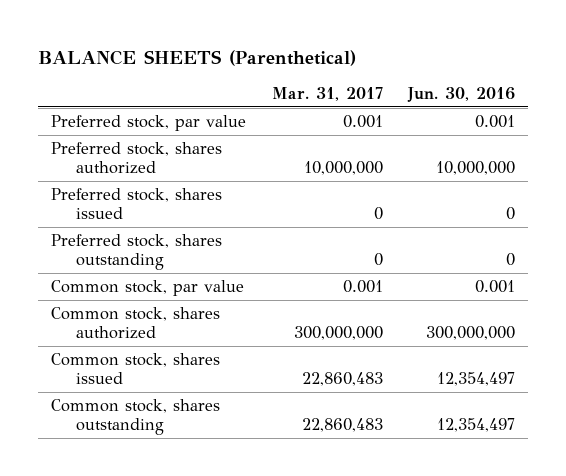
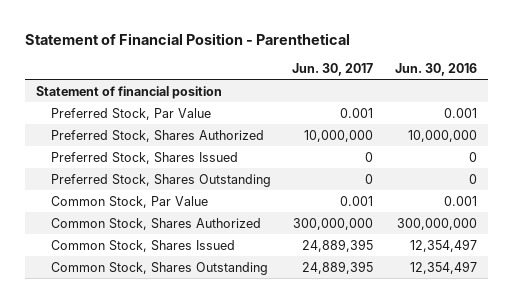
[38,49,357,66] BALANCE SHEETS (Parenthetical) -> [25,32,351,45] Statement of Financial Position - Parenthetical
[271,87,383,102] Mar. 31, 2017 -> none
none -> [292,62,374,76] Jun. 30, 2017
none -> [36,85,223,99] Statement of financial position
[51,115,247,132] Preferred stock, par value -> [50,107,211,120] Preferred Stock, Par Value
[51,142,223,175] Preferred stock, shares authorized -> [50,129,264,142] Preferred Stock, Shares Authorized
[51,188,223,220] Preferred stock, shares issued -> [50,151,238,164] Preferred Stock, Shares Issued
[51,234,223,271] Preferred stock, shares outstanding -> [50,173,271,187] Preferred Stock, Shares Outstanding
[51,280,245,297] Common stock, par value -> [50,195,208,208] Common Stock, Par Value
[51,307,221,340] Common stock, shares authorized -> [50,217,261,230] Common Stock, Shares Authorized
[51,353,221,385] Common stock, shares issued -> [50,239,235,252] Common Stock, Shares Issued
[51,399,221,436] Common stock, shares outstanding -> [50,261,268,275] Common Stock, Shares Outstanding

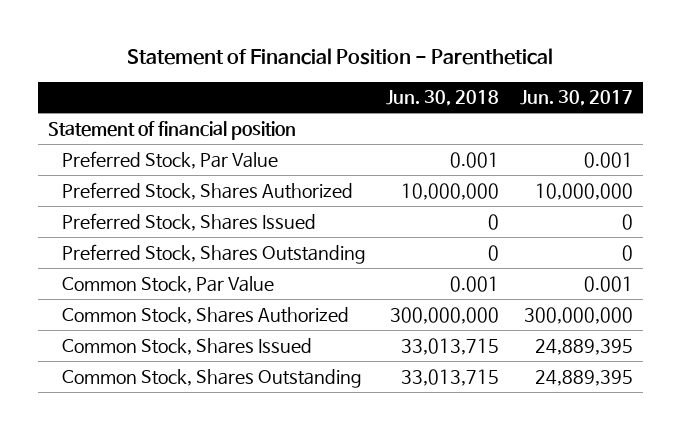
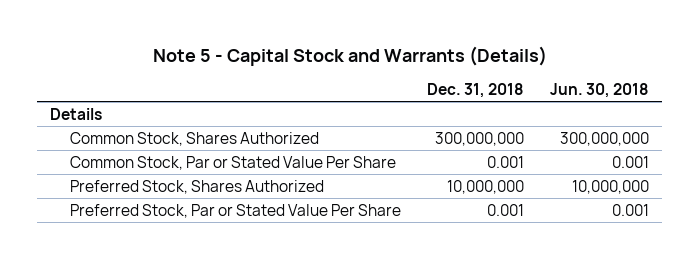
[127,48,554,66] Statement of Financial Position - Parenthetical -> [152,45,547,66] Note 5 - Capital Stock and Warrants (Details)
[519,90,633,107] Jun. 30, 2017 -> none
none -> [427,82,525,98] Dec. 31, 2018
[47,120,296,140] Statement of financial position -> none
[61,150,278,169] Preferred Stock, Par Value -> none
[61,212,316,231] Preferred Stock, Shares Issued -> none
[61,243,366,264] Preferred Stock, Shares Outstanding -> none
[61,275,274,293] Common Stock, Par Value -> none
none -> [50,107,103,120] Details
[61,337,312,355] Common Stock, Shares Issued -> none
[61,368,362,388] Common Stock, Shares Outstanding -> none
none -> [70,155,397,170] Common Stock, Par or Stated Value Per Share
[61,181,353,200] Preferred Stock, Shares Authorized -> [70,179,325,194] Preferred Stock, Shares Authorized
none -> [70,203,402,218] Preferred Stock, Par or Stated Value Per Share

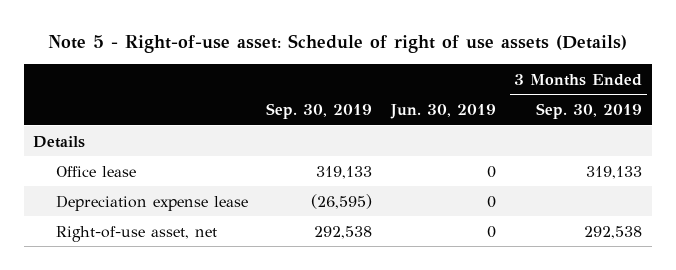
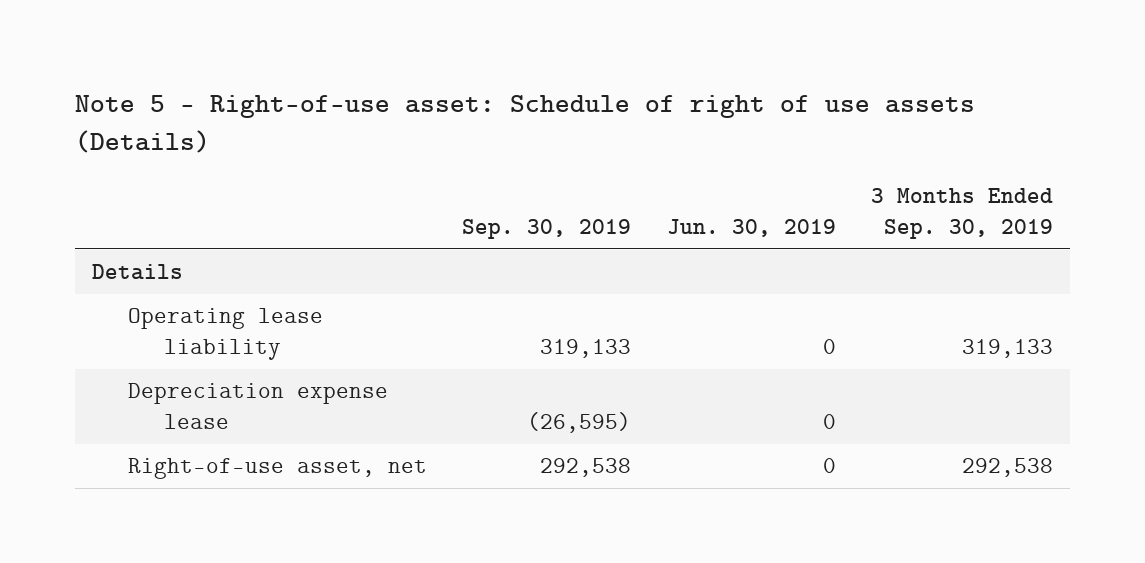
[55,165,136,177] Office lease -> [128,308,324,361] Operating lease liability

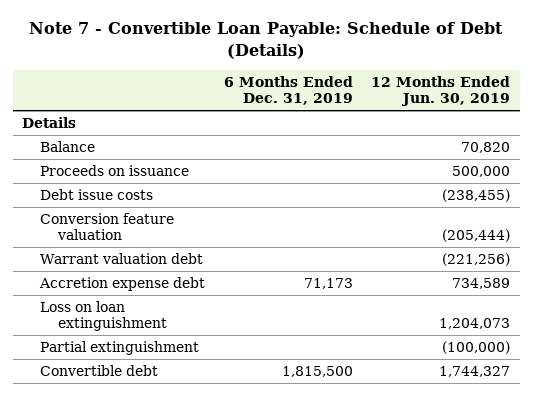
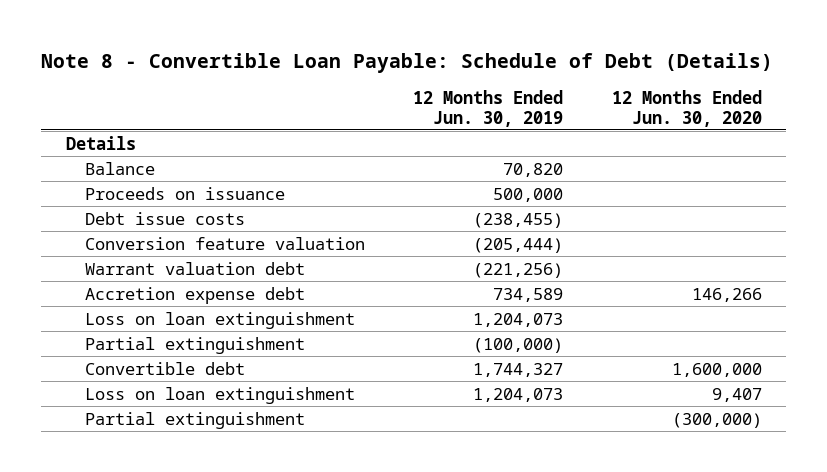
[29,22,504,60] Note 7 - Convertible Loan Payable: Schedule of Debt (Details) -> [41,53,774,74] Note 8 - Convertible Loan Payable: Schedule of Debt (Details)
[223,76,353,106] 6 Months Ended Dec. 31, 2019 -> none
none -> [611,89,762,127] 12 Months Ended Jun. 30, 2020
none -> [85,386,356,404] Loss on loan extinguishment
none -> [85,411,306,429] Partial extinguishment

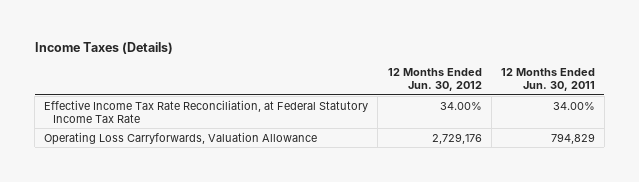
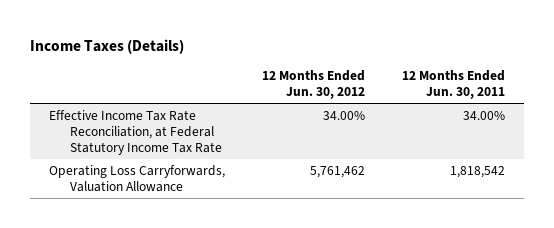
[431,132,482,144] 2,729,176 -> [309,165,365,178] 5,761,462
[550,132,595,144] 794,829 -> [450,165,506,178] 1,818,542

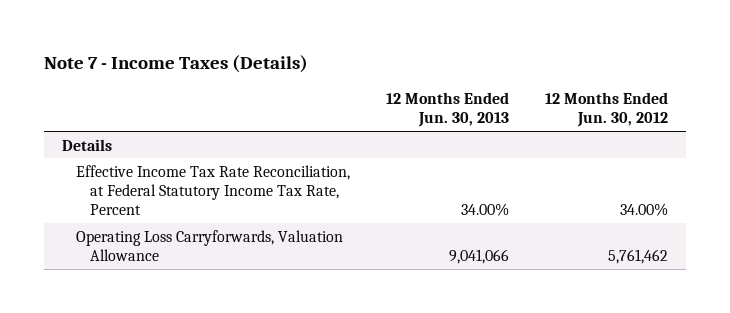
[29,38,184,54] Income Taxes (Details) -> [44,55,309,74] Note 7 - Income Taxes (Details)
[402,70,506,100] 12 Months Ended Jun. 30, 2011 -> none
none -> [385,91,509,128] 12 Months Ended Jun. 30, 2013
none -> [62,138,113,151] Details
[48,109,222,156] Effective Income Tax Rate Reconciliation, at Federal Statutory Income Tax Rate -> [76,164,351,216] Effective Income Tax Rate Reconciliation, at Federal Statutory Income Tax Rate, Percent

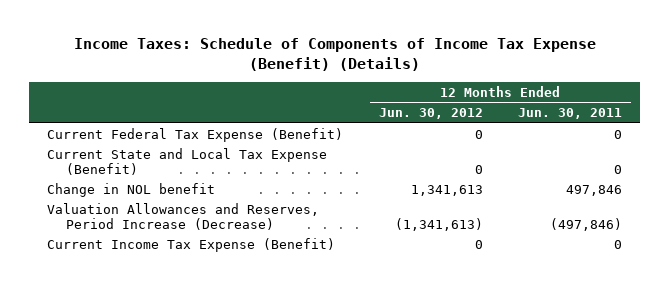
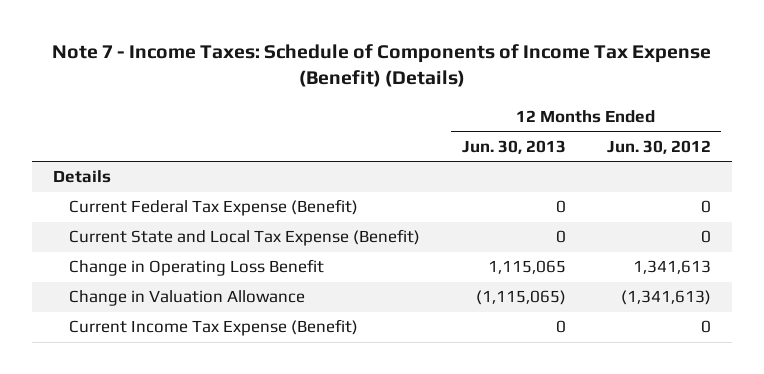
[73,38,596,72] Income Taxes: Schedule of Components of Income Tax Expense (Benefit) (Details) -> [52,44,712,88] Note 7 - Income Taxes: Schedule of Components of Income Tax Expense (Benefit) (Details)
[517,108,622,120] Jun. 30, 2011 -> none
none -> [461,139,566,154] Jun. 30, 2013
none -> [53,170,112,184] Details
[47,182,216,197] Change in NOL benefit -> [69,259,325,277] Change in Operating Loss Benefit
[47,202,320,230] Valuation Allowances and Reserves, Period Increase (Decrease) -> [69,290,306,307] Change in Valuation Allowance

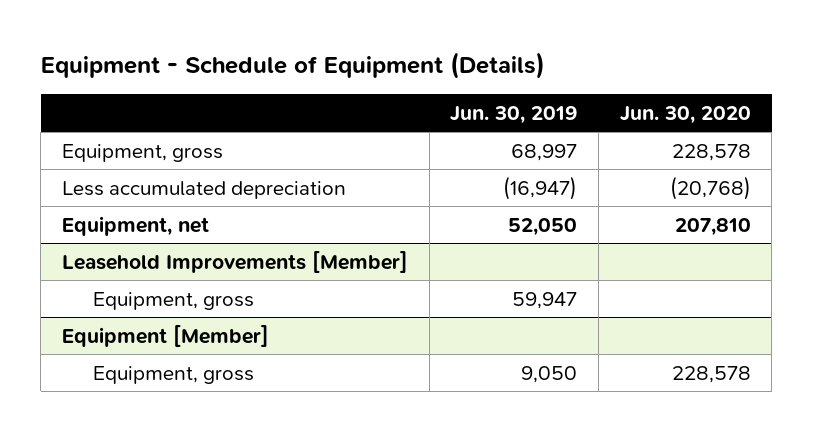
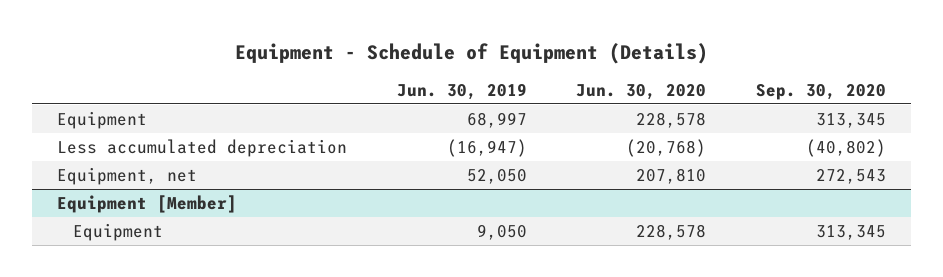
none -> [756,83,887,100] Sep. 30, 2020
[61,143,223,162] Equipment, gross -> [57,110,148,129] Equipment
[61,250,408,273] Leasehold Improvements [Member] -> none
[92,291,254,310] Equipment, gross -> none
[92,365,254,384] Equipment, gross -> [73,222,164,241] Equipment

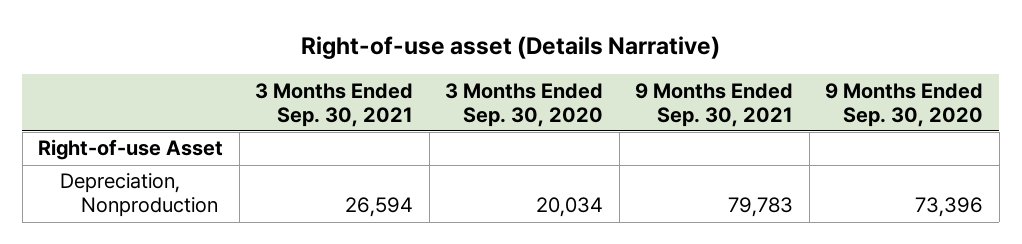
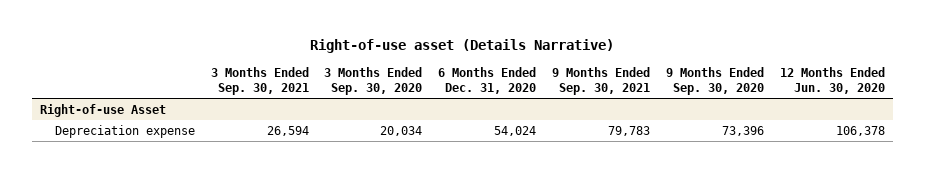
none -> [438,67,537,95] 6 Months Ended Dec. 31, 2020
none -> [779,67,885,95] 12 Months Ended Jun. 30, 2020
[59,173,219,218] Depreciation, Nonproduction -> [54,125,195,139] Depreciation expense

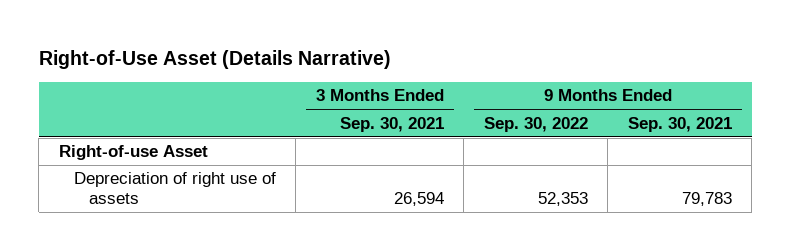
[310,39,615,54] Right-of-use asset (Details Narrative) -> [38,49,391,69] Right-of-Use Asset (Details Narrative)
[324,67,423,96] 3 Months Ended Sep. 30, 2020 -> none
[438,67,537,95] 6 Months Ended Dec. 31, 2020 -> none
[666,67,765,96] 9 Months Ended Sep. 30, 2020 -> none
[779,67,885,95] 12 Months Ended Jun. 30, 2020 -> none
none -> [483,116,588,132] Sep. 30, 2022
[54,125,195,139] Depreciation expense -> [73,172,276,205] Depreciation of right use of assets

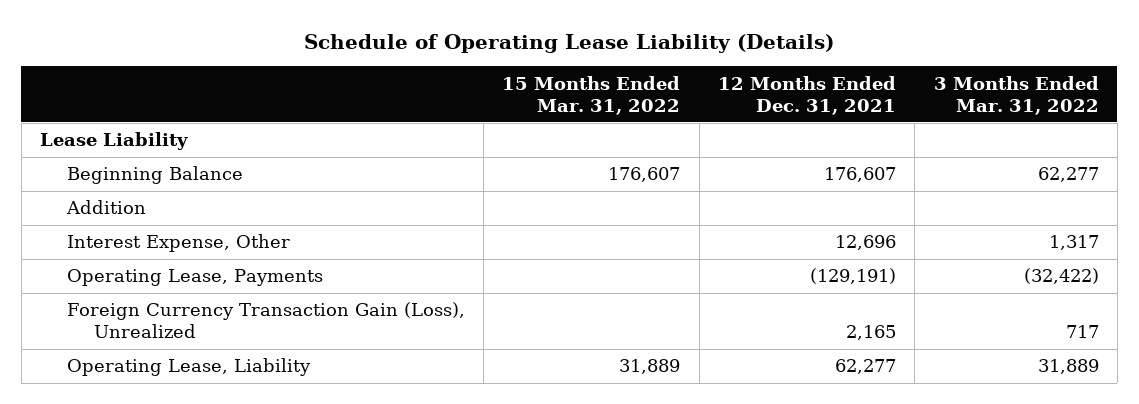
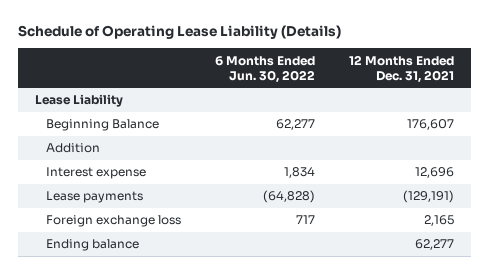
[502,75,681,115] 15 Months Ended Mar. 31, 2022 -> none
[933,75,1099,115] 3 Months Ended Mar. 31, 2022 -> none
none -> [214,55,315,83] 6 Months Ended Jun. 30, 2022
[66,234,290,253] Interest Expense, Other -> [45,167,146,180] Interest expense
[66,269,323,287] Operating Lease, Payments -> [45,191,143,204] Lease payments
[66,302,465,339] Foreign Currency Transaction Gain (Loss), Unrealized -> [45,215,181,228] Foreign exchange loss
[66,358,311,377] Operating Lease, Liability -> [45,239,139,252] Ending balance

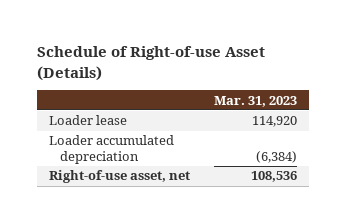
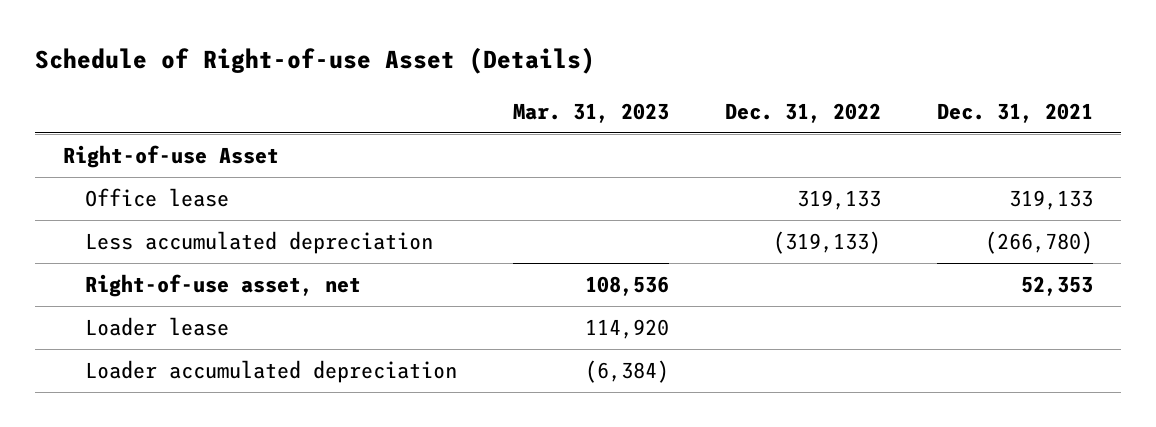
none -> [724,102,881,123] Dec. 31, 2022
none -> [936,102,1093,123] Dec. 31, 2021
none -> [63,144,280,168] Right-of-use Asset
none -> [85,187,230,207] Office lease
none -> [85,230,434,254] Less accumulated depreciation
[49,170,191,184] Right-of-use asset, net -> [85,273,362,297] Right-of-use asset, net

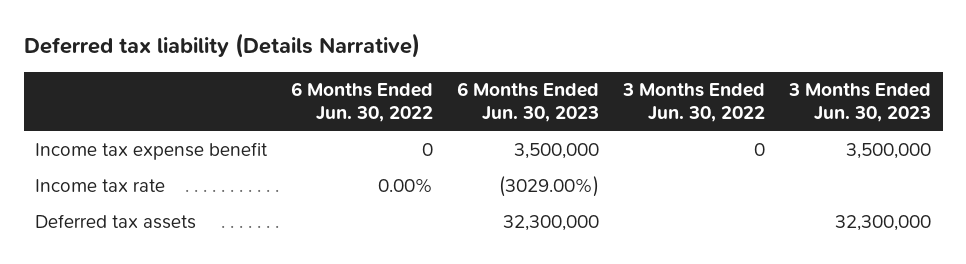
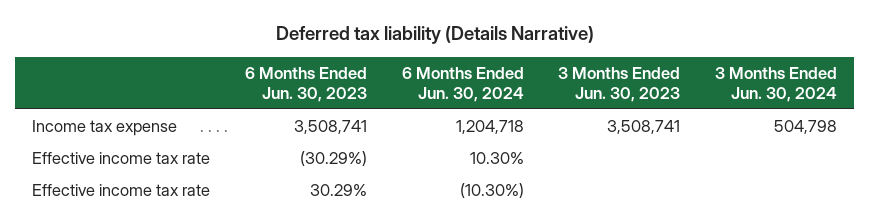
[291,82,434,122] 6 Months Ended Jun. 30, 2022 -> none
[621,83,765,122] 3 Months Ended Jun. 30, 2022 -> none
none -> [401,66,524,102] 6 Months Ended Jun. 30, 2024
none -> [715,66,838,102] 3 Months Ended Jun. 30, 2024
[35,214,197,230] Deferred tax assets -> none
[35,142,269,161] Income tax expense benefit -> [32,119,178,136] Income tax expense
[514,143,600,160] 3,500,000 -> [294,119,368,134] 3,508,741
[845,143,931,160] 3,500,000 -> [607,119,681,134] 3,508,741
[35,179,166,193] Income tax rate -> [32,151,211,164] Effective income tax rate
[499,176,600,198] (3029.00%) -> [300,150,368,166] (30.29%)
none -> [32,183,211,196] Effective income tax rate

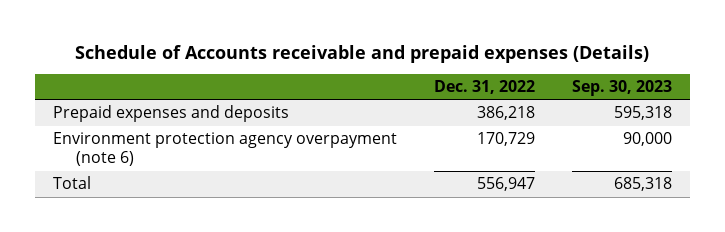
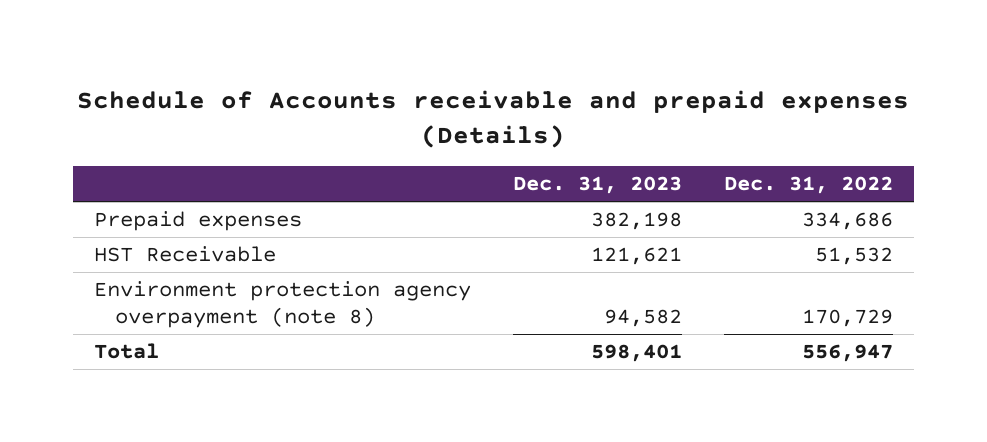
[571,80,672,97] Sep. 30, 2023 -> none
none -> [512,176,682,195] Dec. 31, 2023
[53,105,290,123] Prepaid expenses and deposits -> [93,211,302,232] Prepaid expenses
[476,106,535,121] 386,218 -> [801,212,893,231] 334,686
none -> [93,246,276,263] HST Receivable
[53,132,398,167] Environment protection agency overpayment (note 6) -> [93,281,471,329] Environment protection agency overpayment (note 8)

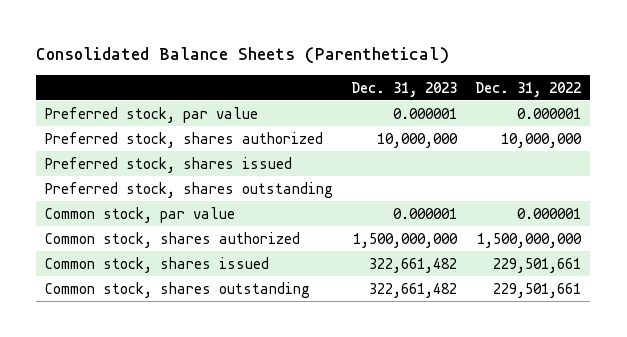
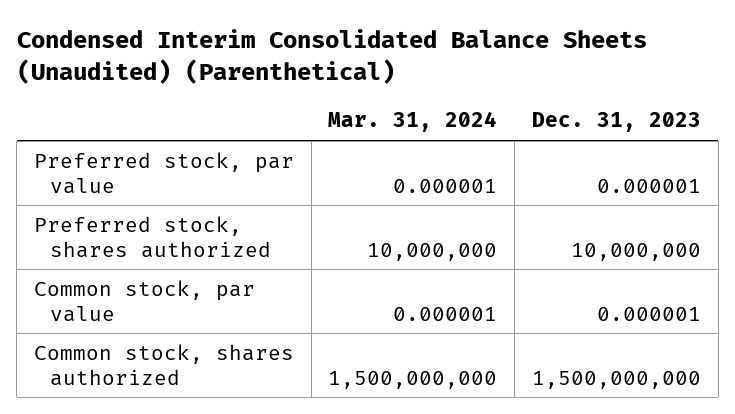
[36,46,450,64] Consolidated Balance Sheets (Parenthetical) -> [16,29,647,85] Condensed Interim Consolidated Balance Sheets (Unaudited) (Parenthetical)
[475,81,582,97] Dec. 31, 2022 -> none
none -> [328,111,498,133] Mar. 31, 2024
[45,156,293,173] Preferred stock, shares issued -> none
[45,181,334,198] Preferred stock, shares outstanding -> none
[45,256,270,273] Common stock, shares issued -> none
[45,281,311,298] Common stock, shares outstanding -> none

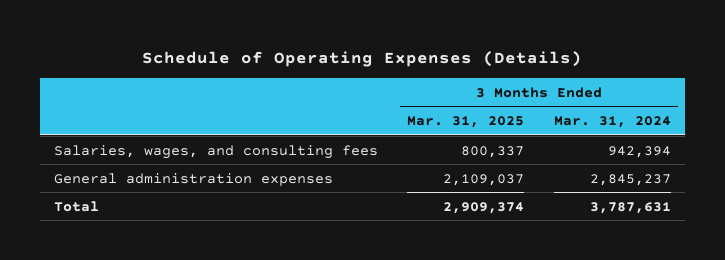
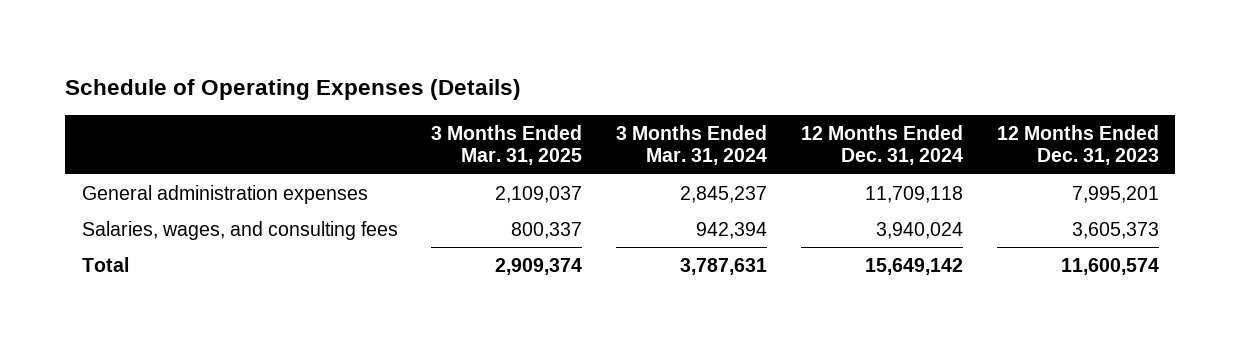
none -> [800,124,963,166] 12 Months Ended Dec. 31, 2024
none -> [996,124,1159,166] 12 Months Ended Dec. 31, 2023
[54,144,379,159] Salaries, wages, and consulting fees -> [81,220,398,240] Salaries, wages, and consulting fees

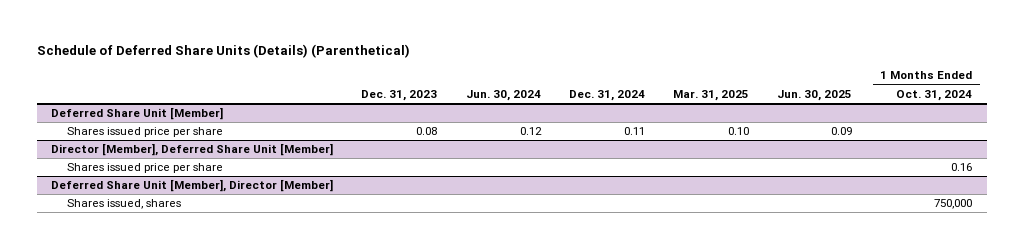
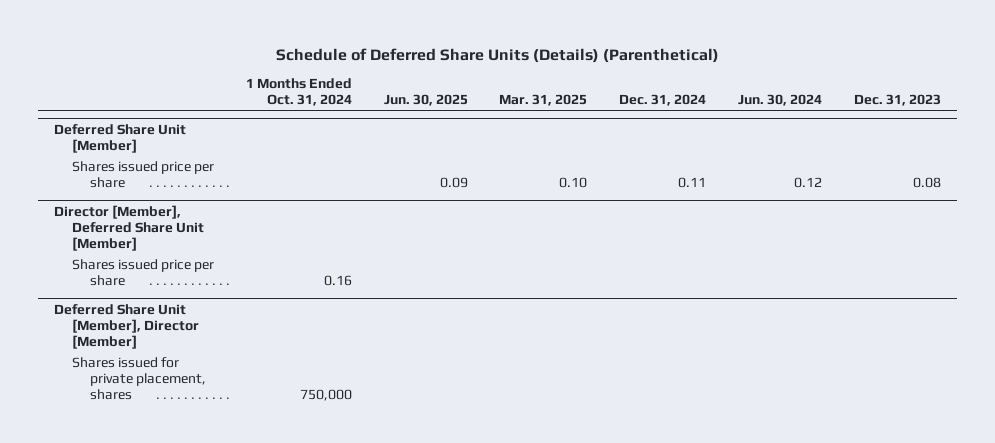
[66,199,181,210] Shares issued, shares -> [71,356,206,400] Shares issued for private placement, shares

